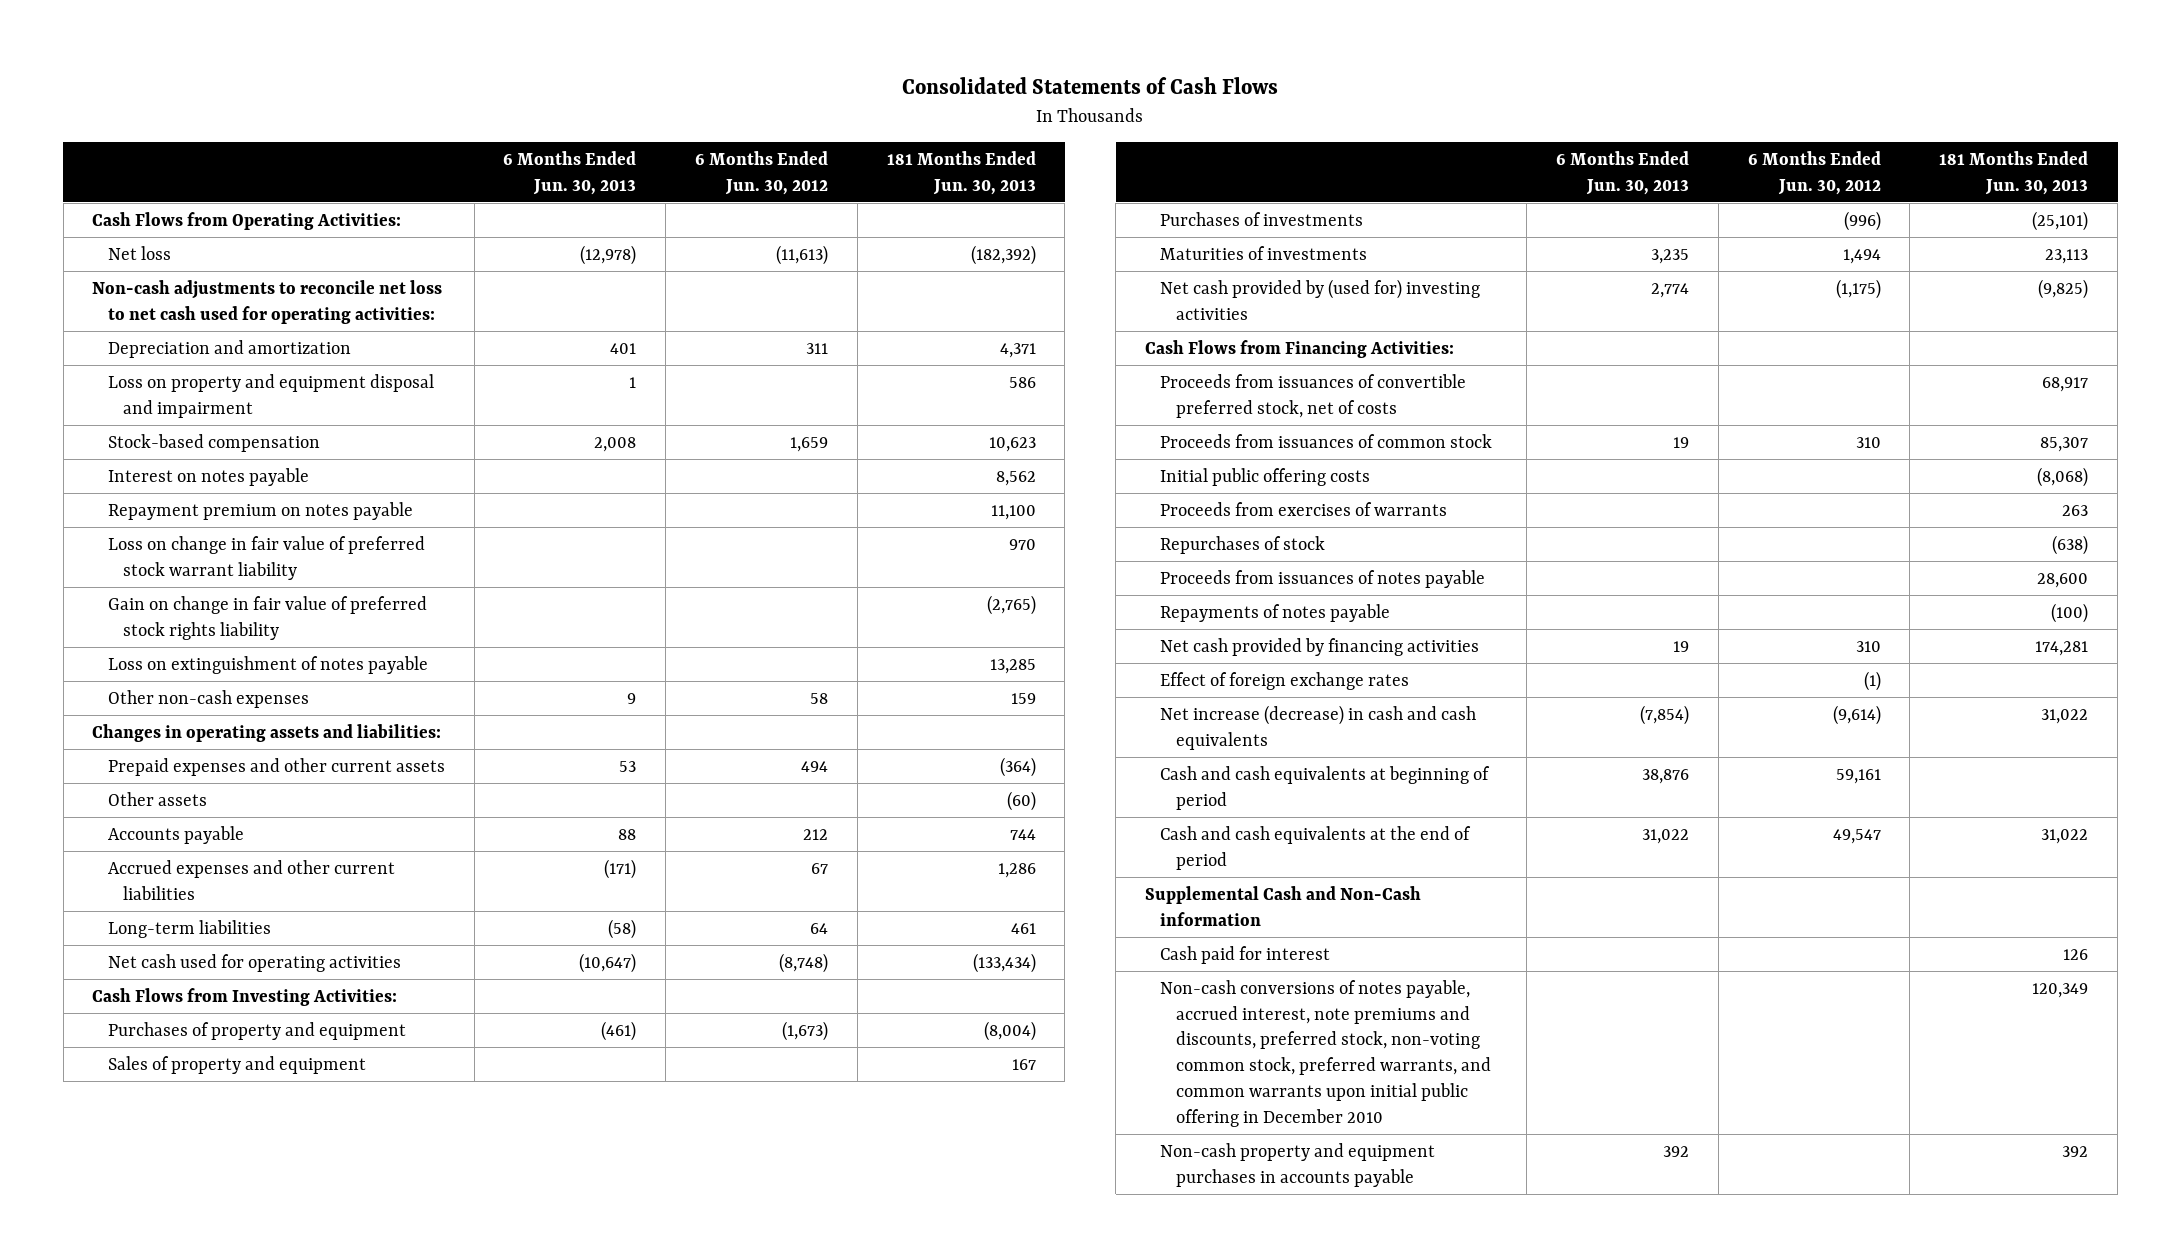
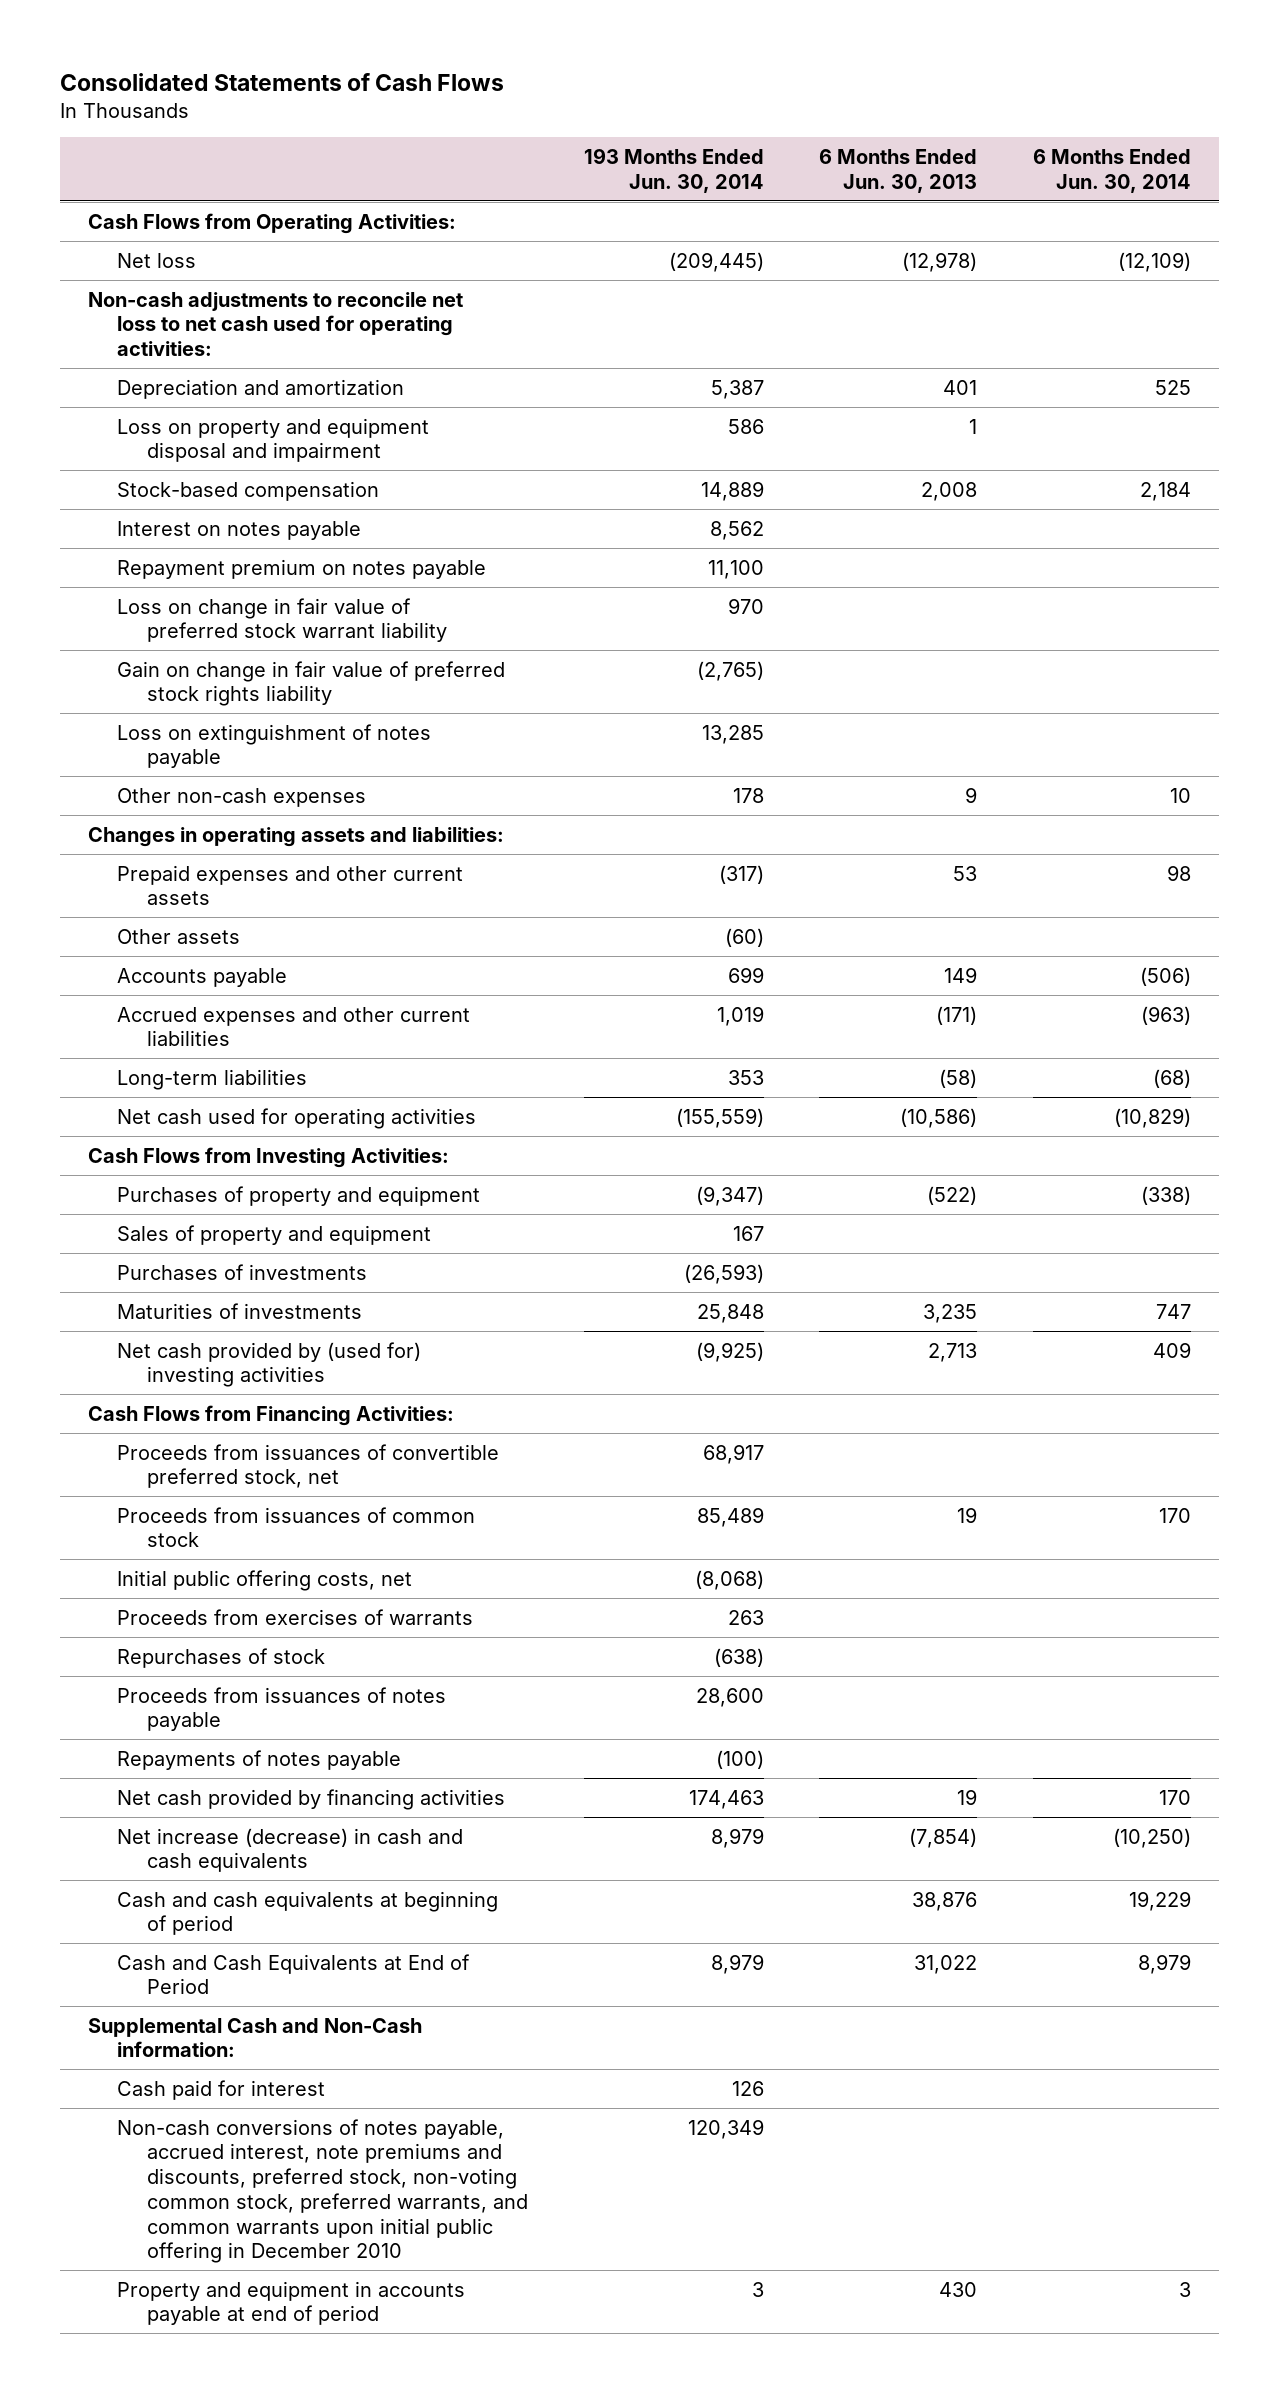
[695,150,829,195] 6 Months Ended Jun. 30, 2012 -> none
[886,150,1036,195] 181 Months Ended Jun. 30, 2013 -> none
none -> [583,148,764,193] 193 Months Ended Jun. 30, 2014
none -> [1033,149,1192,193] 6 Months Ended Jun. 30, 2014
[618,828,637,840] 88 -> [944,966,978,983] 149
[579,952,637,973] (10,647) -> [900,1107,978,1128] (10,586)
[601,1020,637,1041] (461) -> [927,1185,978,1205] (522)
[1651,282,1690,298] 2,774 -> [928,1342,978,1362] 2,713
[1160,373,1467,418] Proceeds from issuances of convertible preferred stock, net of costs -> [117,1443,500,1489] Proceeds from issuances of convertible preferred stock, net
[1160,467,1371,486] Initial public offering costs -> [117,1569,413,1591] Initial public offering costs, net
[1160,671,1410,690] Effect of foreign exchange rates -> none
[1160,825,1472,870] Cash and cash equivalents at the end of period -> [117,1953,471,1995] Cash and Cash Equivalents at End of Period
[1144,885,1421,926] Supplemental Cash and Non-Cash information -> [87,2017,422,2058] Supplemental Cash and Non-Cash information:
[1160,1142,1436,1187] Non-cash property and equipment purchases in accounts payable -> [117,2280,466,2326] Property and equipment in accounts payable at end of period
[1663,1145,1690,1157] 392 -> [939,2281,978,2297] 430

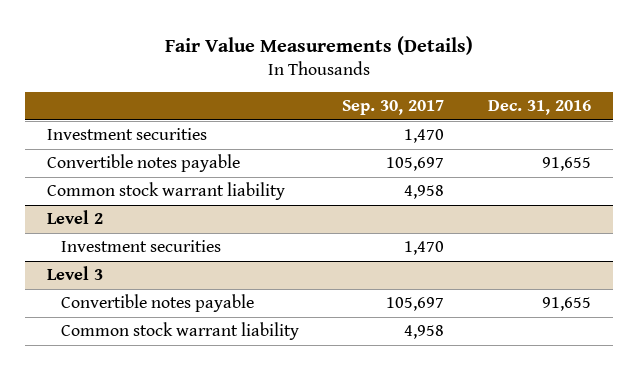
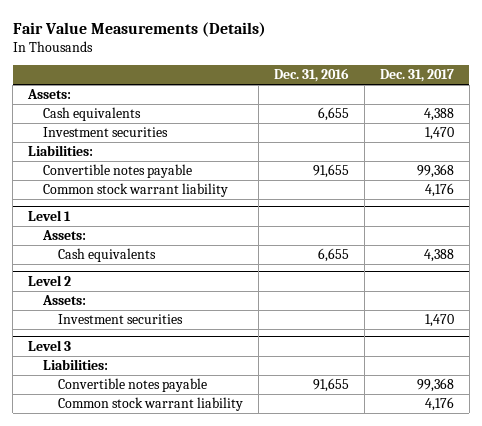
[342,100,445,116] Sep. 30, 2017 -> none
none -> [379,69,454,83] Dec. 31, 2017
none -> [27,89,72,100] Assets:
none -> [43,107,142,122] Cash equivalents
none -> [28,145,94,157] Liabilities:
none -> [28,210,72,222] Level 1
none -> [42,230,87,241] Assets:
none -> [58,248,157,263] Cash equivalents
none -> [42,295,87,306] Assets:
none -> [43,359,109,371] Liabilities:

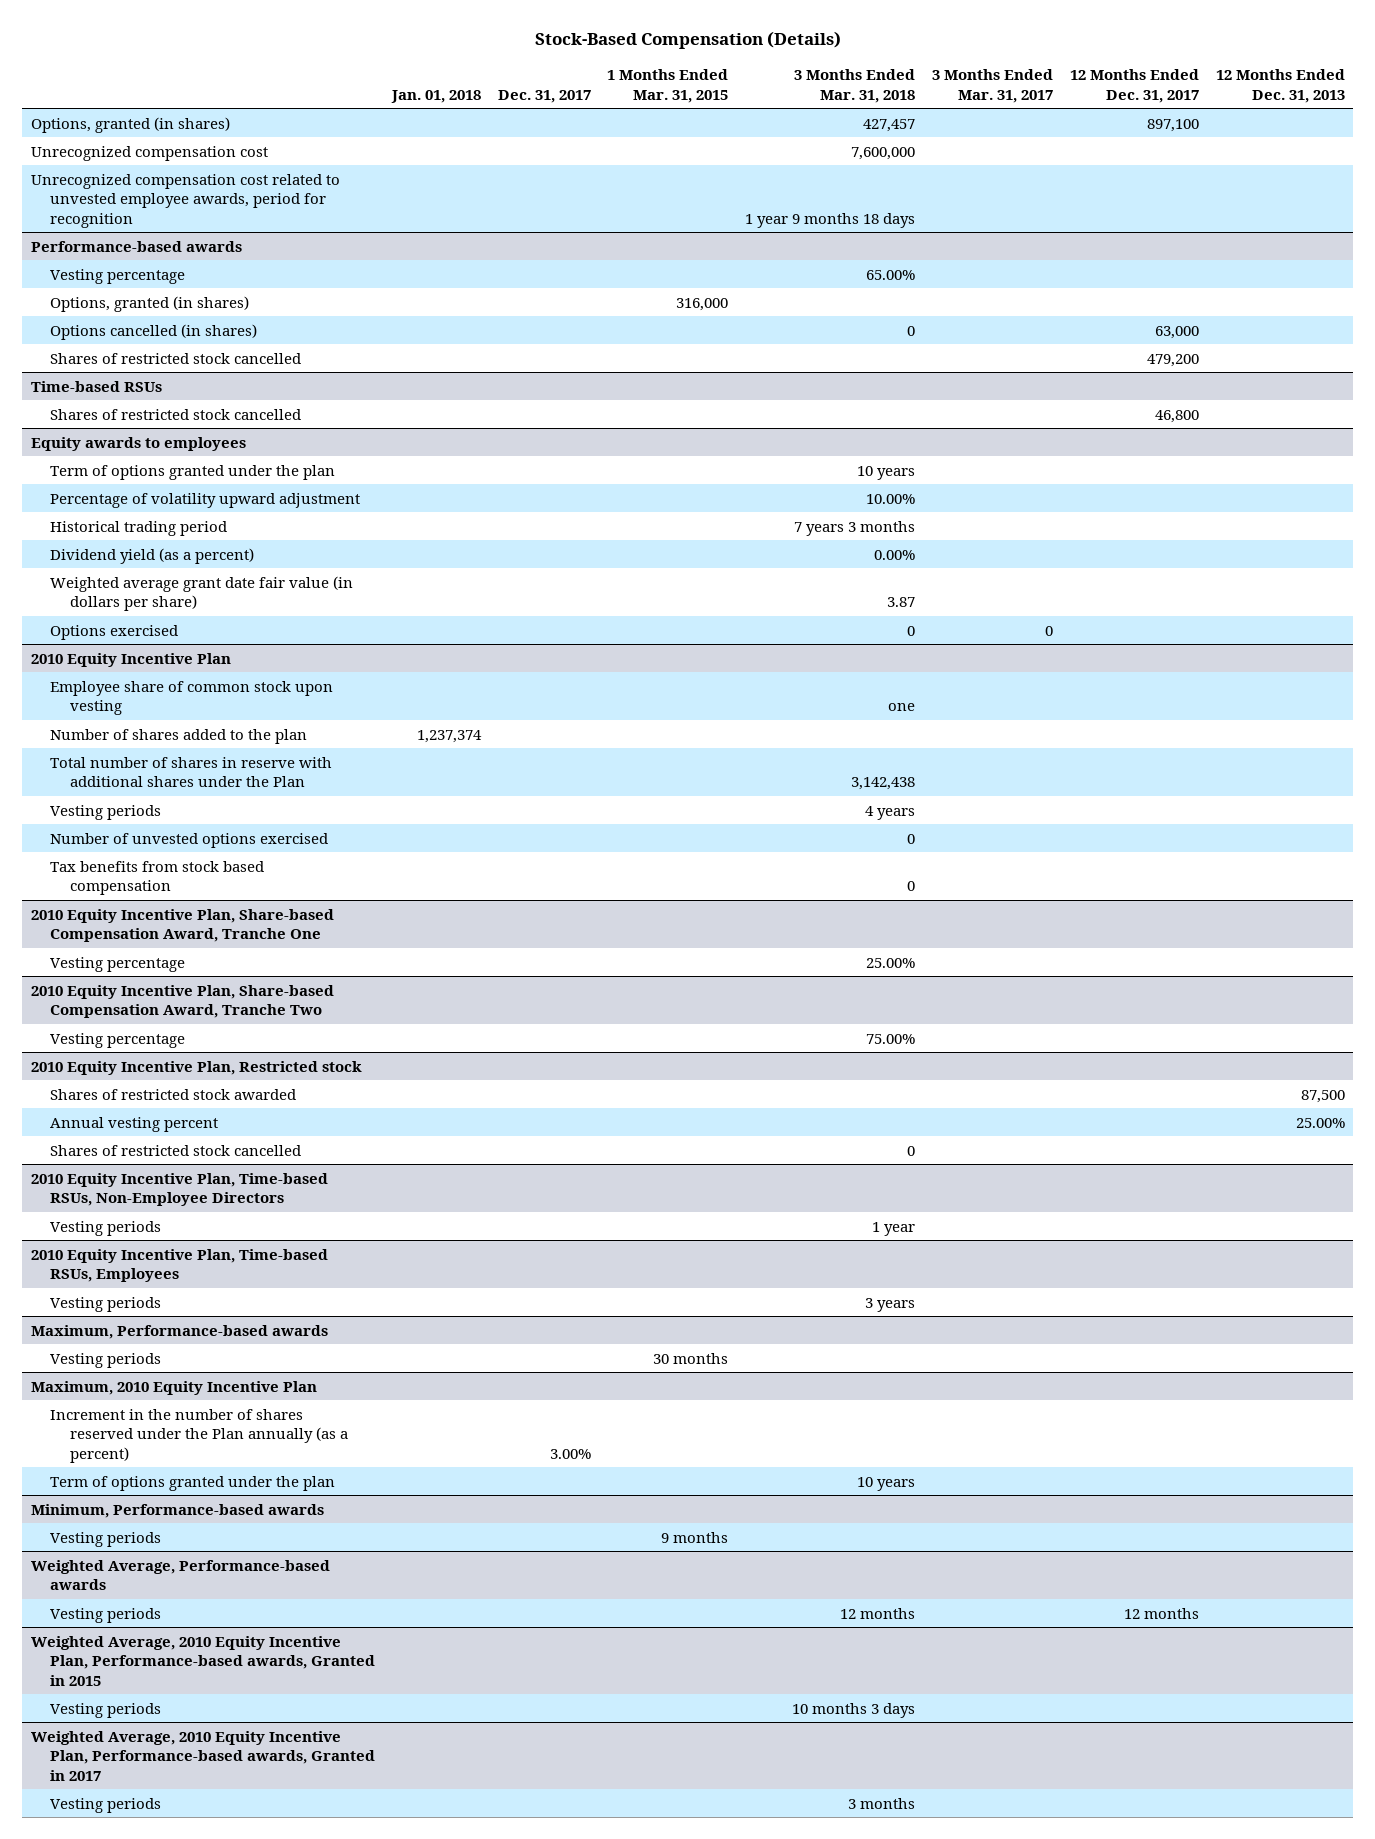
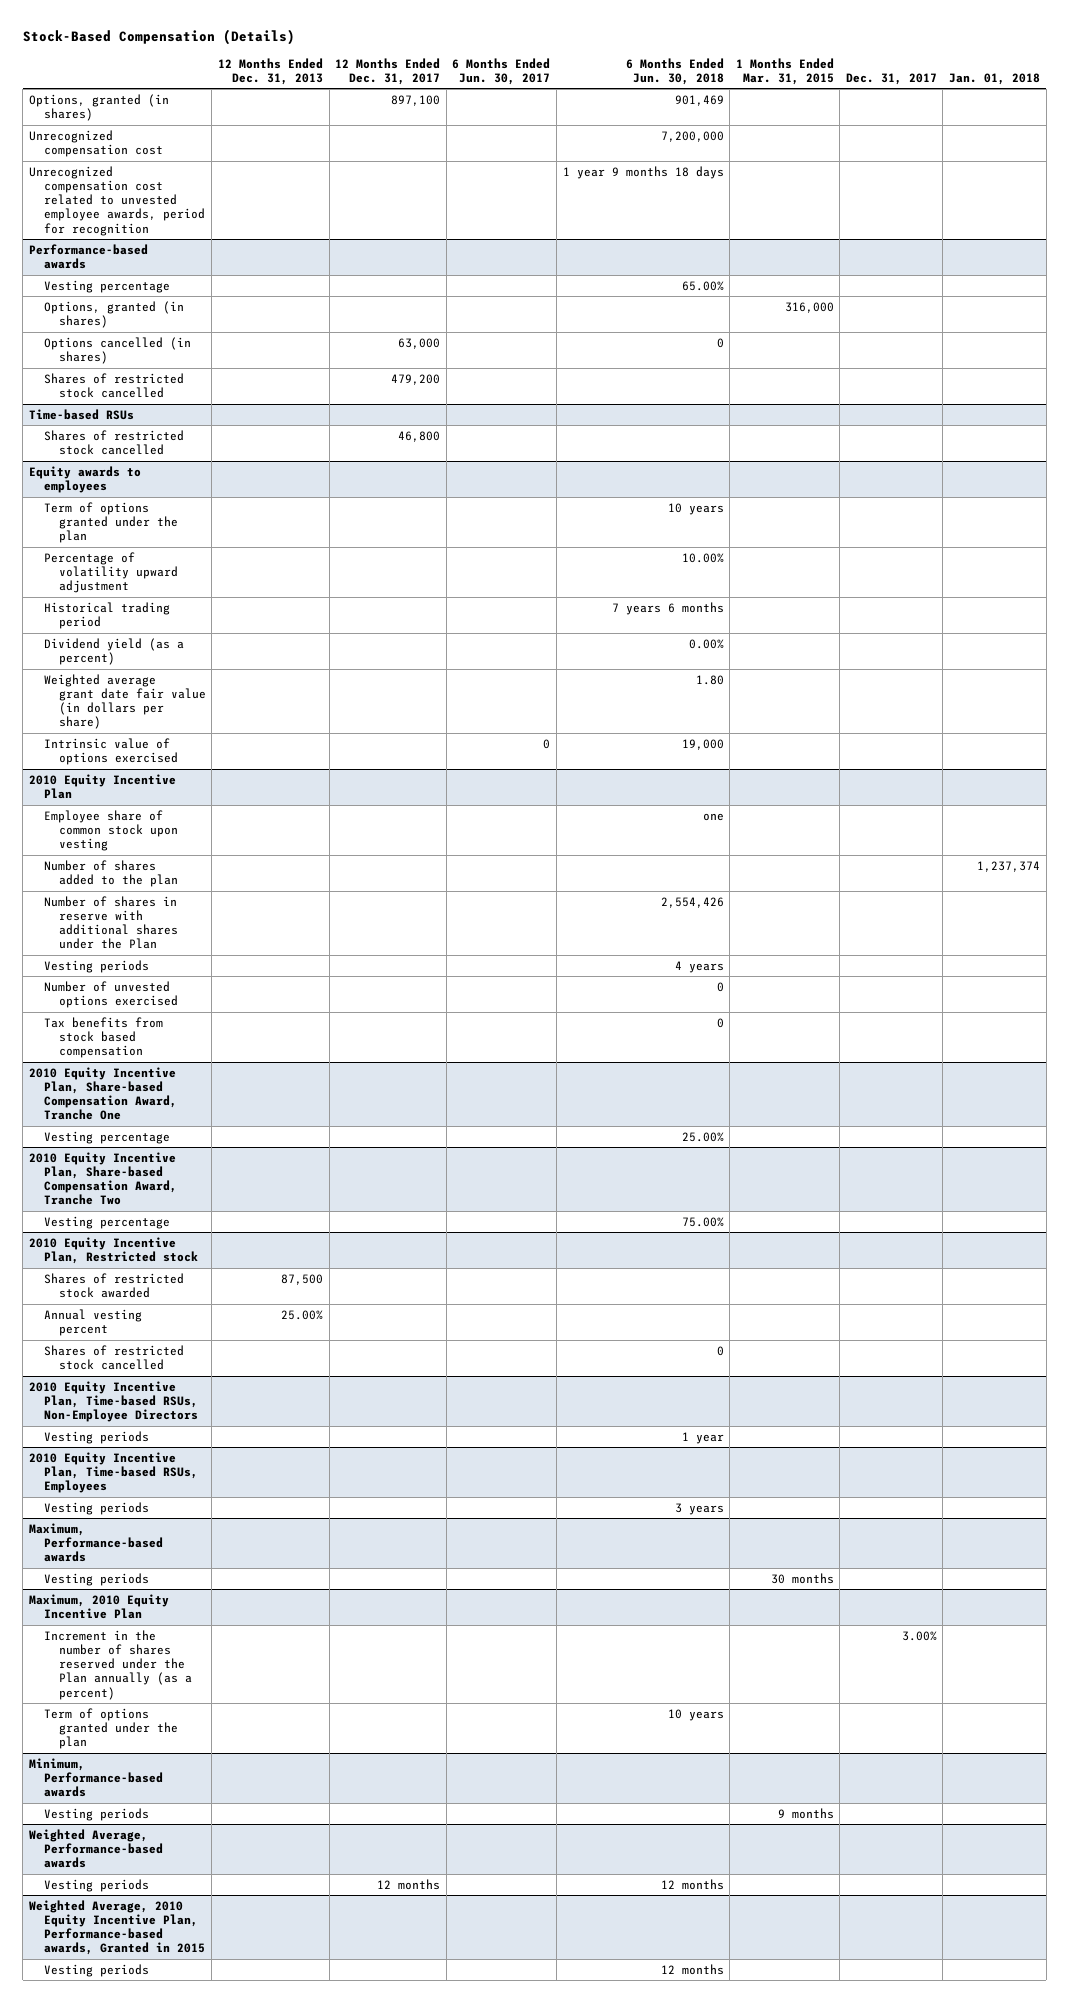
[794,69,916,103] 3 Months Ended Mar. 31, 2018 -> none
[932,69,1054,103] 3 Months Ended Mar. 31, 2017 -> none
none -> [452,57,551,85] 6 Months Ended Jun. 30, 2017
none -> [625,57,724,85] 6 Months Ended Jun. 30, 2018
[50,624,179,640] Options exercised -> [43,737,178,766] Intrinsic value of options exercised
[50,756,333,788] Total number of shares in reserve with additional shares under the Plan -> [43,895,178,950] Number of shares in reserve with additional shares under the Plan
[30,1730,376,1781] Weighted Average, 2010 Equity Incentive Plan, Performance-based awards, Granted in 2017 -> none
[50,1797,162,1813] Vesting periods -> none

